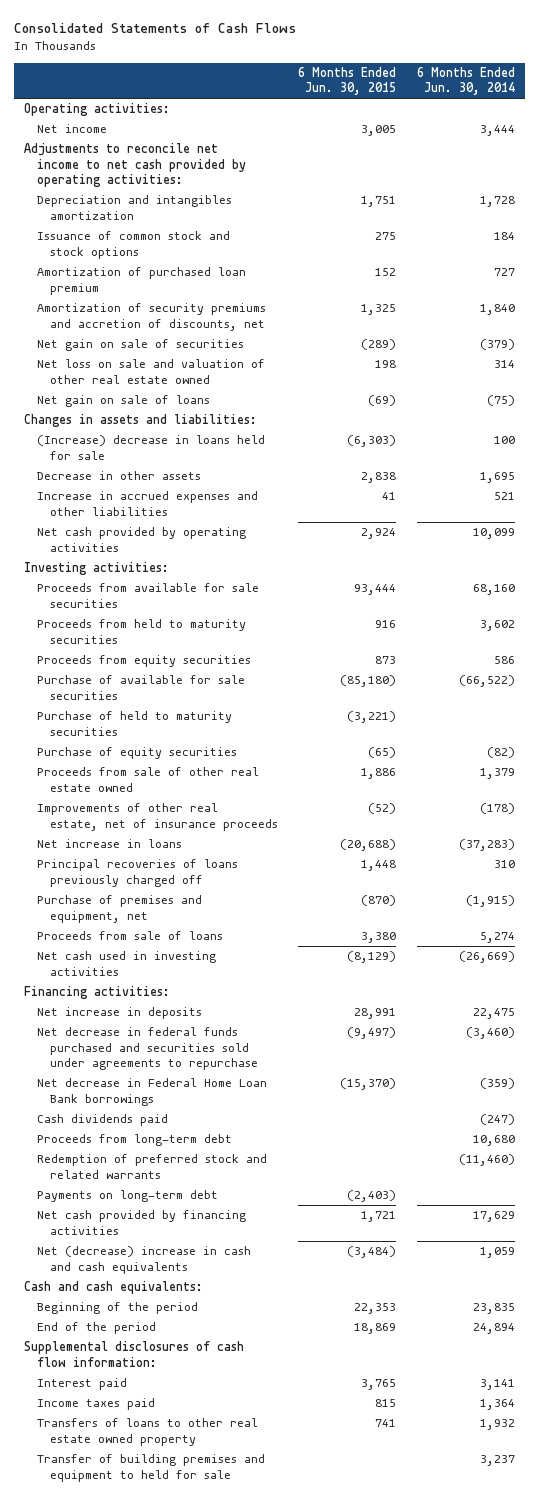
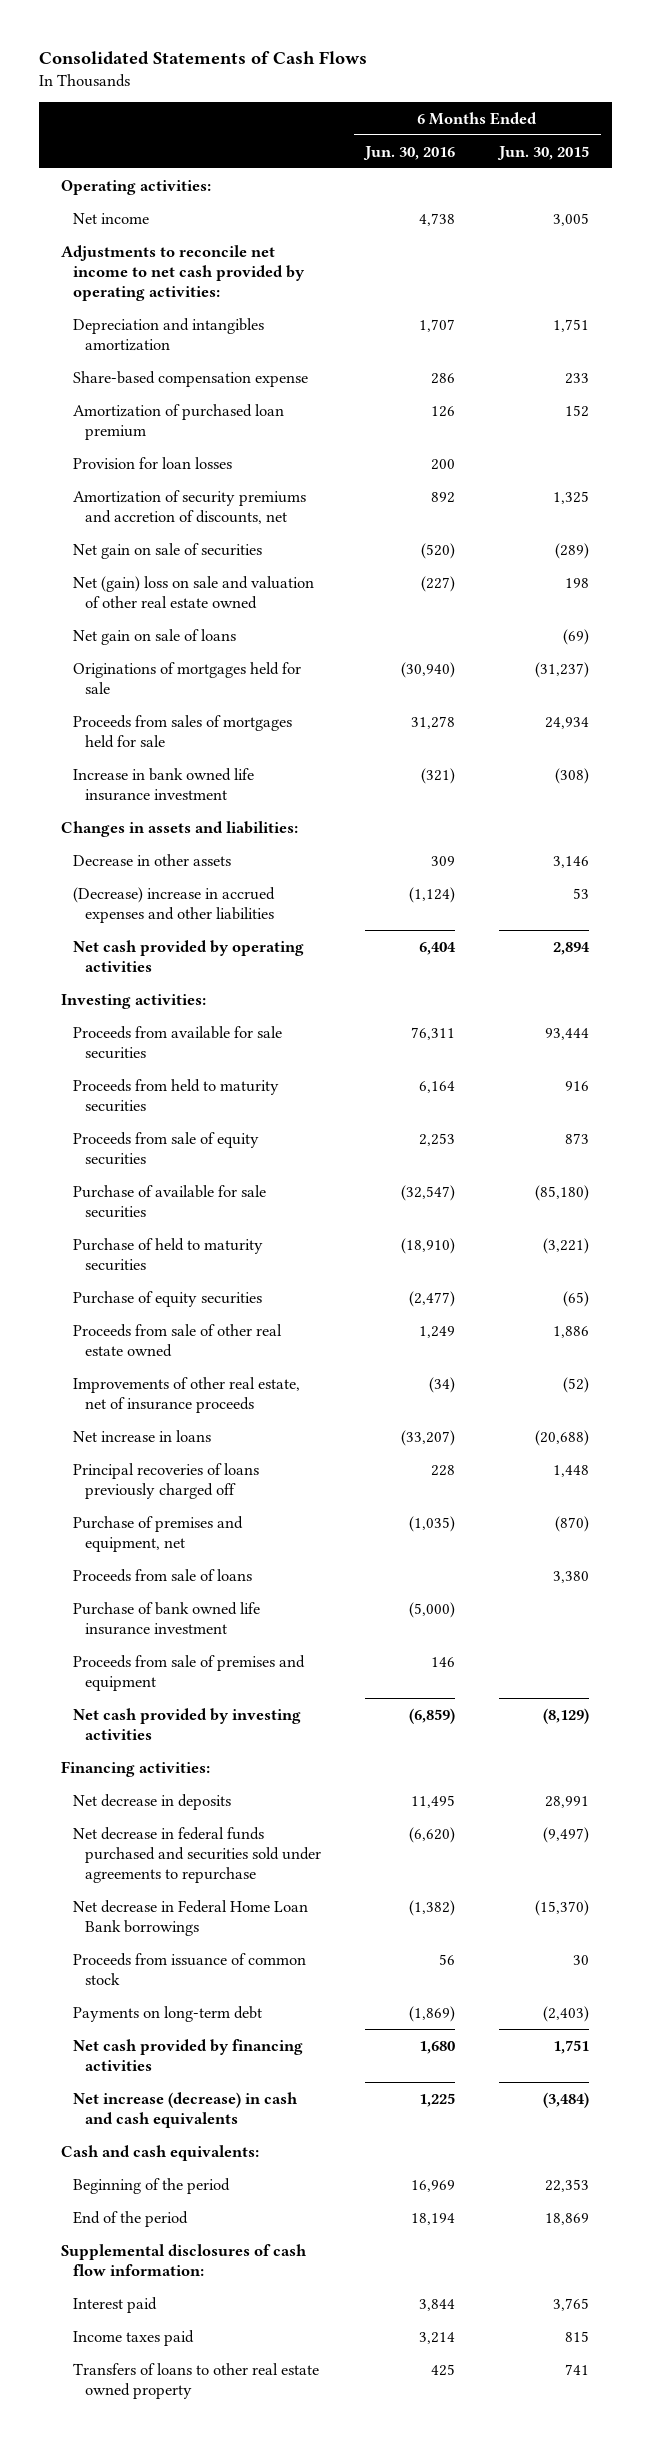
[416,66,515,96] 6 Months Ended Jun. 30, 2014 -> none
none -> [363,145,456,160] Jun. 30, 2016
[37,231,231,259] Issuance of common stock and stock options -> none
none -> [72,370,308,387] Share-based compensation expense
none -> [72,456,232,469] Provision for loan losses
[37,359,266,384] Net loss on sale and valuation of other real estate owned -> [72,575,314,609] Net (gain) loss on sale and valuation of other real estate owned
none -> [72,661,301,694] Originations of mortgages held for sale
none -> [72,714,292,748] Proceeds from sales of mortgages held for sale
none -> [72,767,254,801] Increase in bank owned life insurance investment
[37,435,266,460] (Increase) decrease in loans held for sale -> none
[361,472,397,484] 2,838 -> [553,855,590,868] 3,146
[37,491,259,516] Increase in accrued expenses and other liabilities -> [72,886,275,923] (Decrease) increase in accrued expenses and other liabilities
[382,492,397,501] 41 -> [573,887,590,899] 53
[361,528,397,540] 2,924 -> [553,941,591,955] 2,894
[37,655,252,668] Proceeds from equity securities -> [72,1131,259,1165] Proceeds from sale of equity securities
none -> [72,1601,260,1635] Purchase of bank owned life insurance investment
none -> [72,1654,305,1691] Proceeds from sale of premises and equipment
[37,951,217,976] Net cash used in investing activities -> [72,1707,301,1740] Net cash provided by investing activities
[37,1007,203,1020] Net increase in deposits -> [72,1793,231,1810] Net decrease in deposits
[37,1114,169,1127] Cash dividends paid -> none
[37,1134,233,1147] Proceeds from long-term debt -> none
[37,1154,268,1179] Redemption of preferred stock and related warrants -> none
none -> [72,1952,306,1985] Proceeds from issuance of common stock
[361,1211,397,1223] 1,721 -> [553,2039,590,2054] 1,751
[37,1246,252,1274] Net (decrease) increase in cash and cash equivalents -> [72,2091,298,2128] Net increase (decrease) in cash and cash equivalents
[37,1454,266,1482] Transfer of building premises and equipment to held for sale -> none

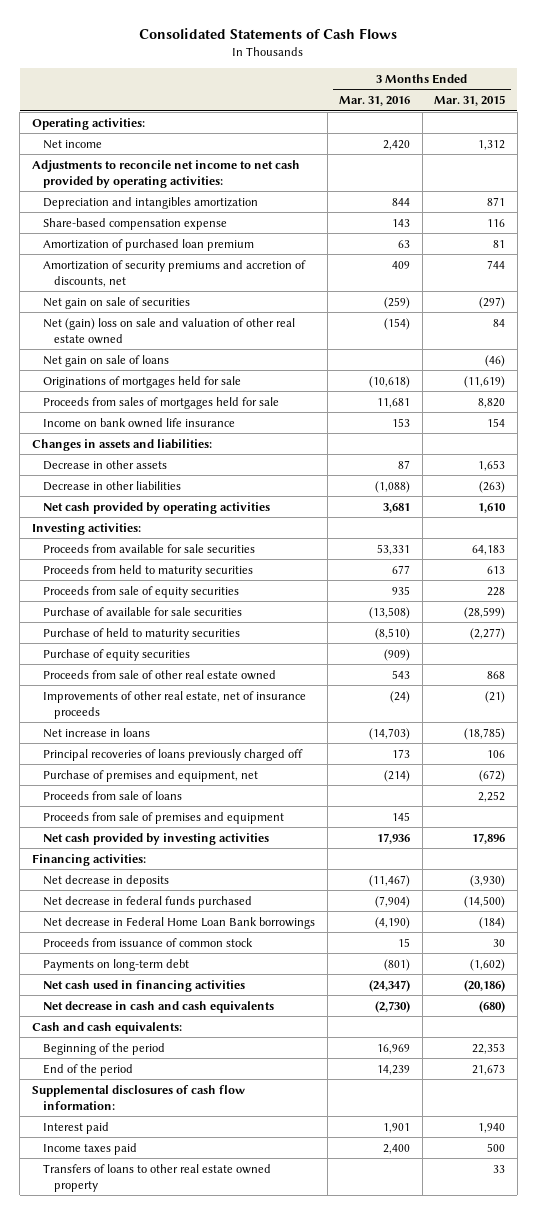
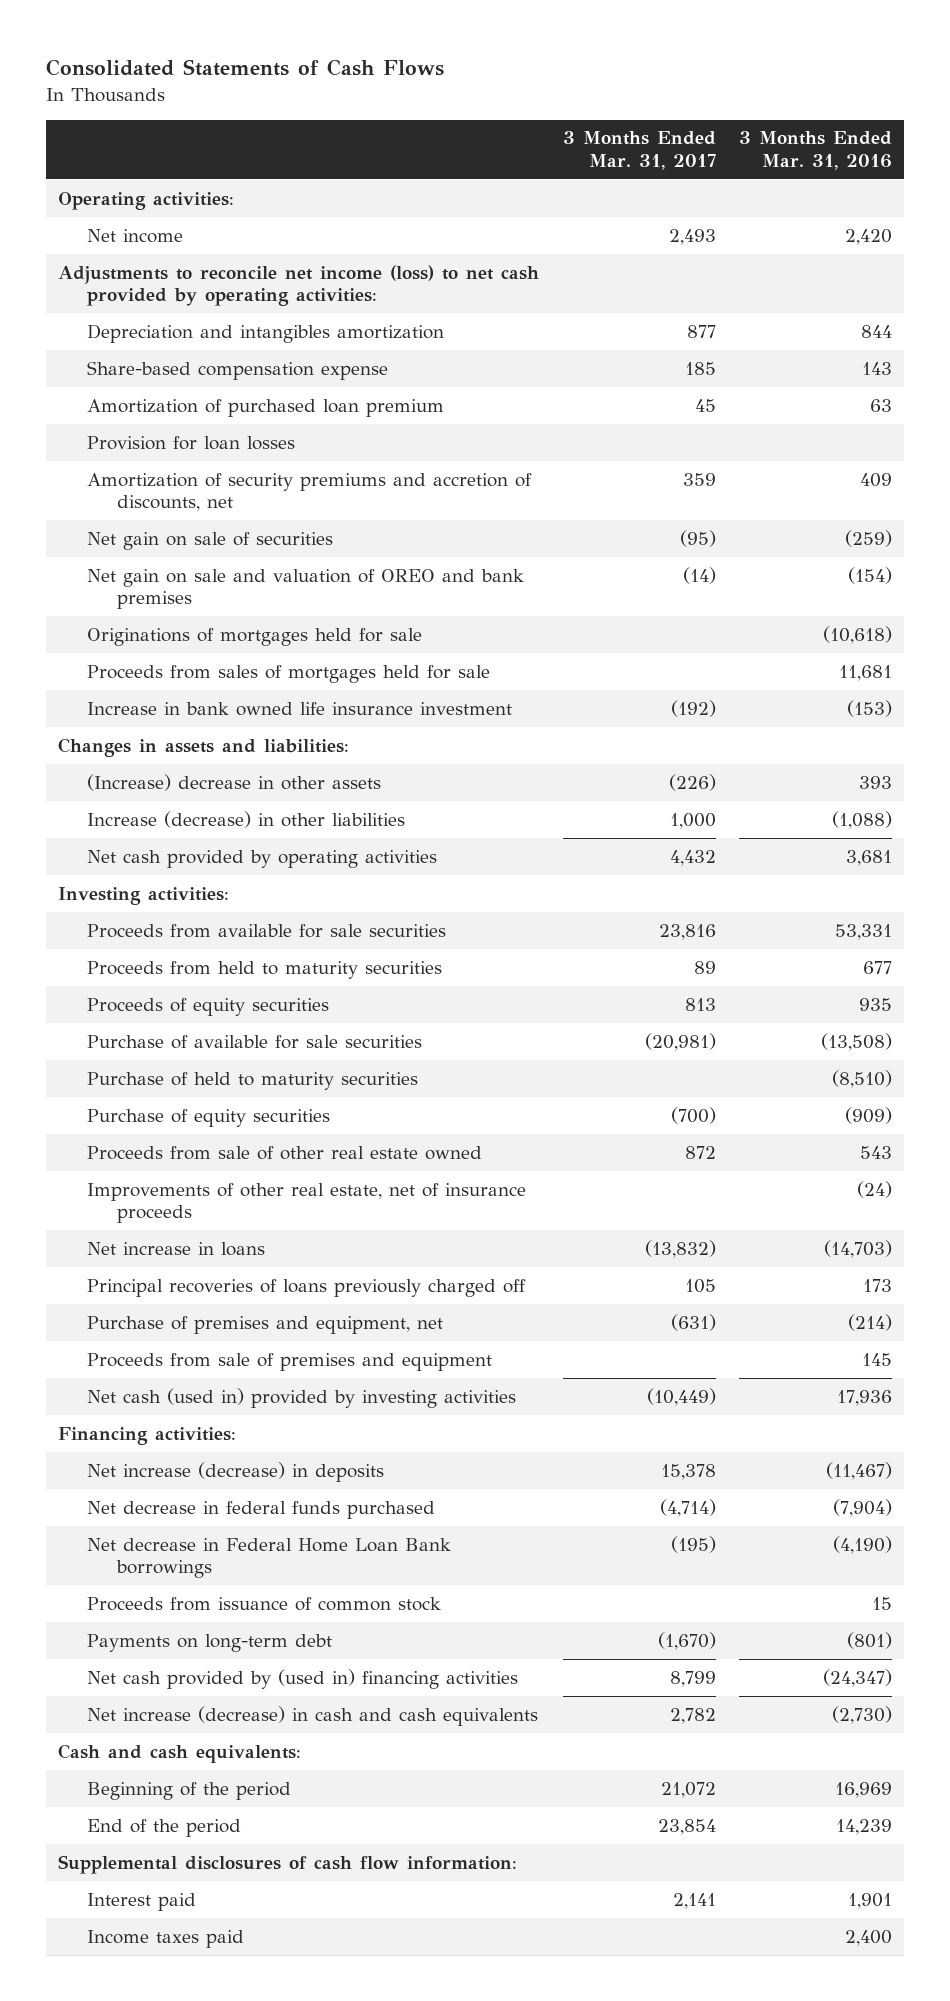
[434,95,506,107] Mar. 31, 2015 -> none
none -> [562,131,716,170] 3 Months Ended Mar. 31, 2017
[31,159,300,188] Adjustments to reconcile net income to net cash provided by operating activities: -> [57,264,539,307] Adjustments to reconcile net income (loss) to net cash provided by operating activities:
none -> [87,435,296,450] Provision for loan losses
[43,354,170,367] Net gain on sale of loans -> none
[43,317,296,344] Net (gain) loss on sale and valuation of other real estate owned -> [87,568,525,610] Net gain on sale and valuation of OREO and bank premises
[43,417,236,428] Income on bank owned life insurance -> [87,701,513,716] Increase in bank owned life insurance investment
[392,417,411,427] 153 -> [847,699,893,717] (153)
[43,459,168,470] Decrease in other assets -> [87,773,382,791] (Increase) decrease in other assets
[398,459,411,469] 87 -> [859,775,893,789] 393
[43,480,182,491] Decrease in other liabilities -> [87,810,406,828] Increase (decrease) in other liabilities
[43,585,240,598] Proceeds from sale of equity securities -> [87,997,330,1016] Proceeds of equity securities
[43,790,183,800] Proceeds from sale of loans -> none
[43,832,270,845] Net cash provided by investing activities -> [87,1387,517,1408] Net cash (used in) provided by investing activities
[43,874,170,887] Net decrease in deposits -> [87,1461,385,1482] Net increase (decrease) in deposits
[43,979,246,992] Net cash used in financing activities -> [87,1668,519,1689] Net cash provided by (used in) financing activities
[43,1000,275,1013] Net decrease in cash and cash equivalents -> [87,1705,539,1726] Net increase (decrease) in cash and cash equivalents
[43,1163,272,1192] Transfers of loans to other real estate owned property -> none

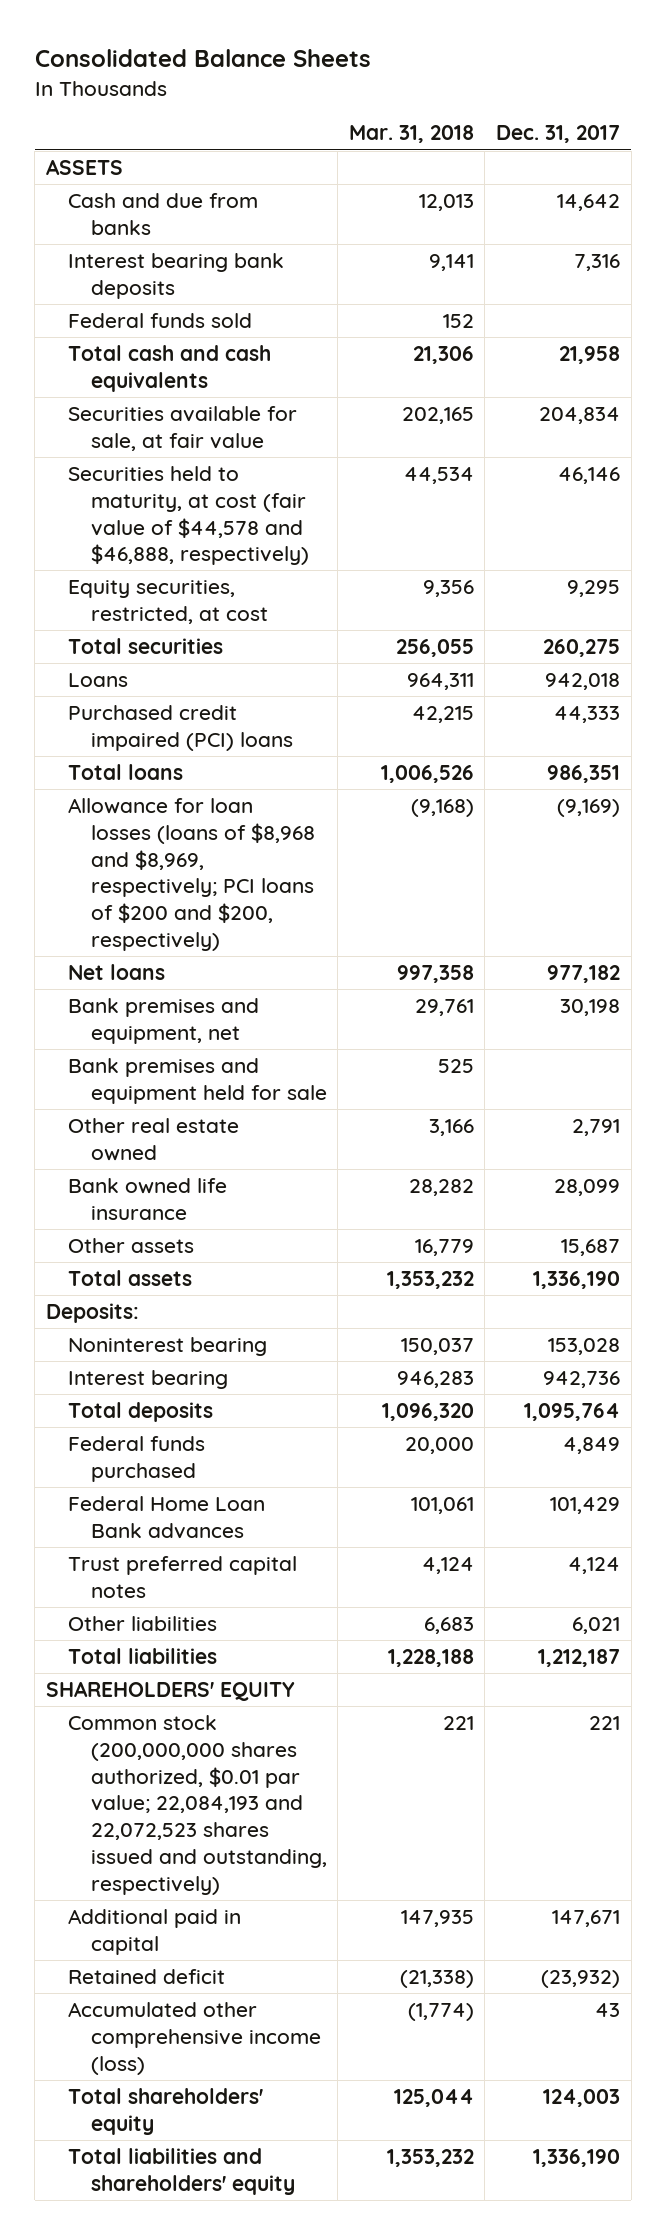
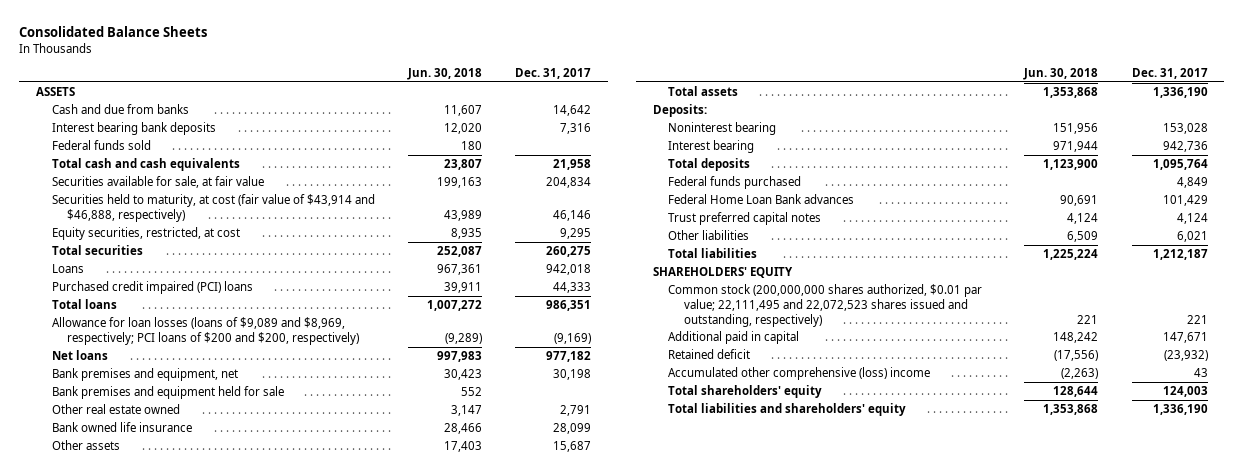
[348,125,474,144] Mar. 31, 2018 -> none
none -> [406,67,482,80] Jun. 30, 2018
[68,465,309,566] Securities held to maturity, at cost (fair value of $44,578 and $46,888, respectively) -> [51,194,375,222] Securities held to maturity, at cost (fair value of $43,914 and $46,888, respectively)
[68,797,315,952] Allowance for loan losses (loans of $8,968 and $8,969, respectively; PCI loans of $200 and $200, respectively) -> [51,317,359,345] Allowance for loan losses (loans of $9,089 and $8,969, respectively; PCI loans of $200 and $200, respectively)
[68,1714,327,1895] Common stock (200,000,000 shares authorized, $0.01 par value; 22,084,193 and 22,072,523 shares issued and outstanding, respectively) -> [668,284,983,327] Common stock (200,000,000 shares authorized, $0.01 par value; 22,111,495 and 22,072,523 shares issued and outstanding, respectively)
[68,2001,321,2075] Accumulated other comprehensive income (loss) -> [668,367,931,381] Accumulated other comprehensive (loss) income

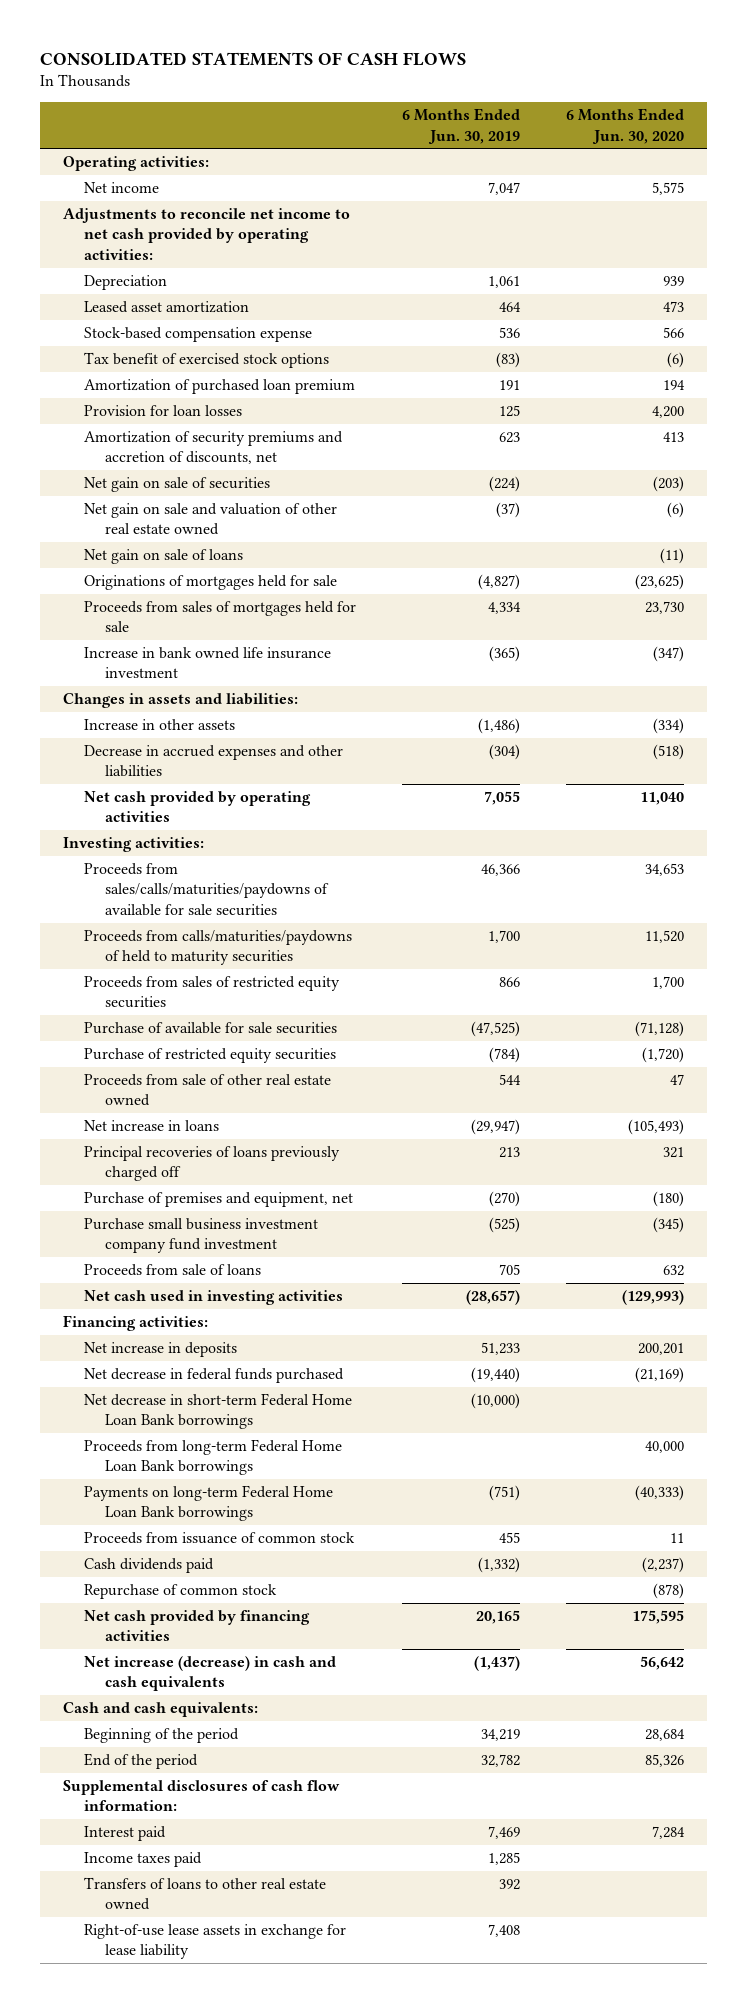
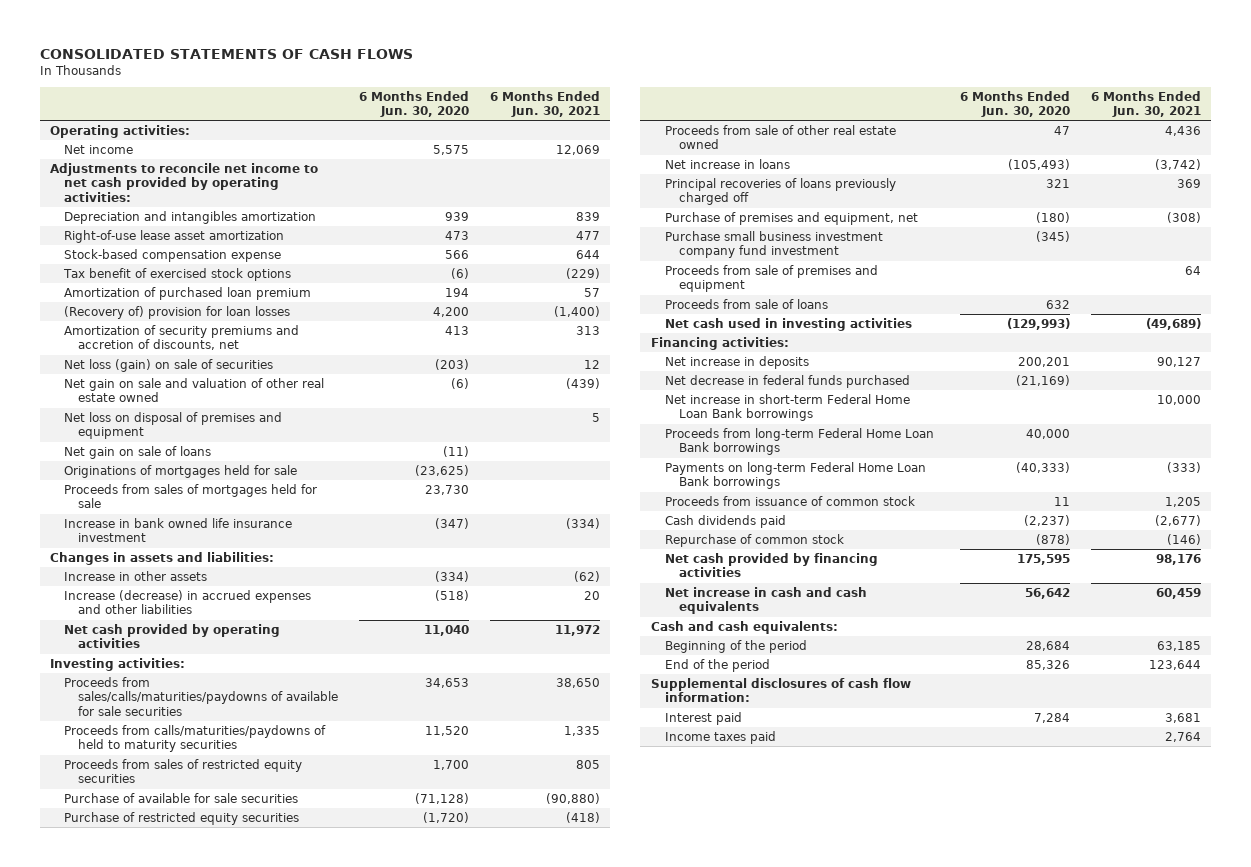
[402,108,521,144] 6 Months Ended Jun. 30, 2019 -> none
none -> [489,90,600,118] 6 Months Ended Jun. 30, 2021
[83,274,167,290] Depreciation -> [64,210,317,224] Depreciation and intangibles amortization
[83,300,249,313] Leased asset amortization -> [64,229,285,243] Right-of-use lease asset amortization
[83,404,242,416] Provision for loan losses -> [64,305,291,319] (Recovery of) provision for loan losses
[83,476,270,492] Net gain on sale of securities -> [64,358,274,372] Net loss (gain) on sale of securities
none -> [64,411,283,440] Net loss on disposal of premises and equipment
[83,744,343,778] Decrease in accrued expenses and other liabilities -> [64,589,312,615] Increase (decrease) in accrued expenses and other liabilities
none -> [664,264,878,293] Proceeds from sale of premises and equipment
[83,1392,352,1430] Net decrease in short-term Federal Home Loan Bank borrowings -> [664,393,910,422] Net increase in short-term Federal Home Loan Bank borrowings
[83,1655,336,1692] Net increase (decrease) in cash and cash equivalents -> [664,586,867,615] Net increase in cash and cash equivalents
[83,1876,326,1911] Transfers of loans to other real estate owned -> none
[83,1923,346,1960] Right-of-use lease assets in exchange for lease liability -> none

